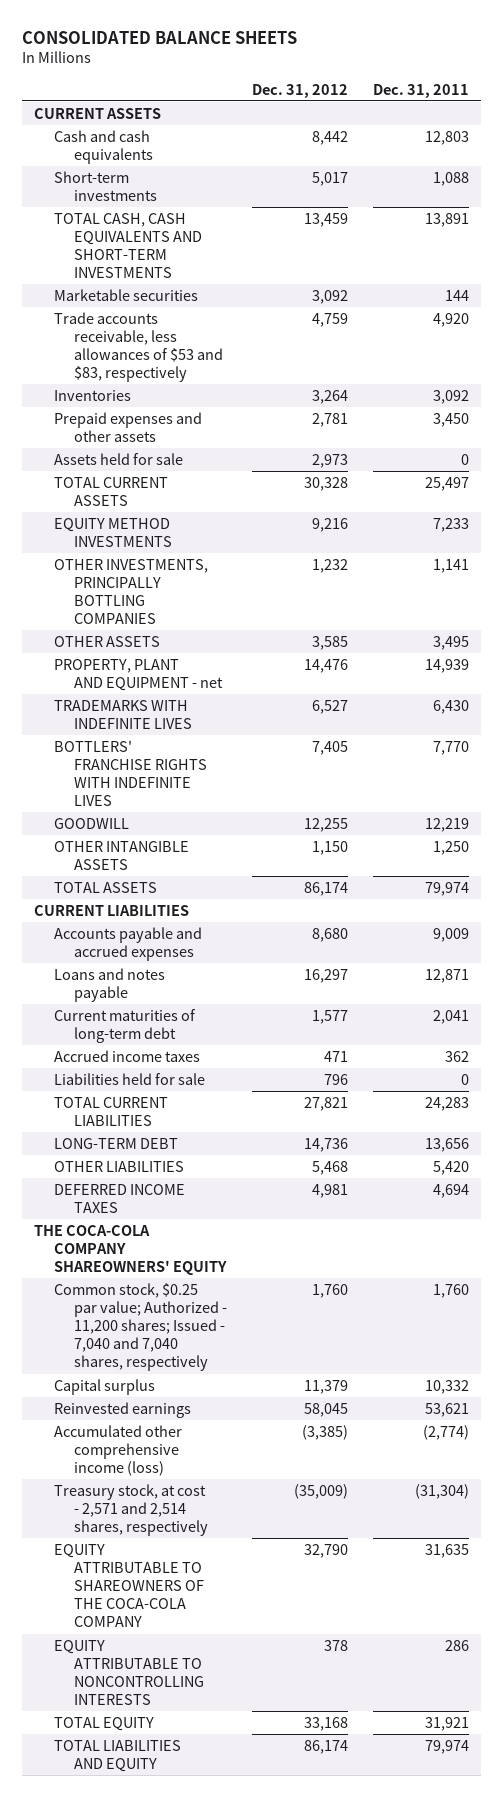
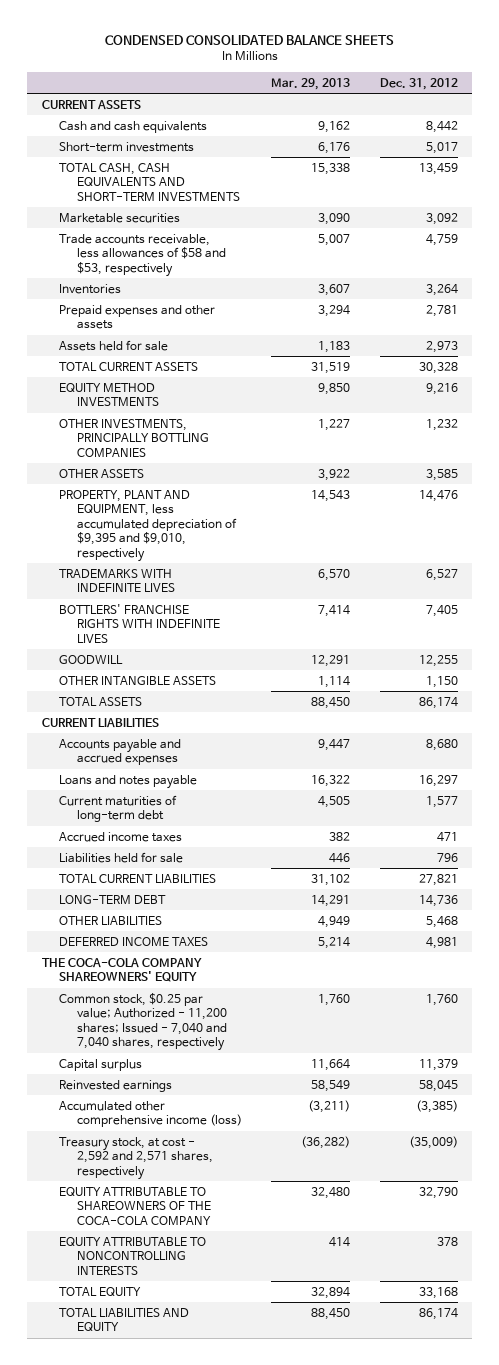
[21,31,297,45] CONSOLIDATED BALANCE SHEETS -> [104,34,394,45] CONDENSED CONSOLIDATED BALANCE SHEETS
[372,83,469,98] Dec. 31, 2011 -> none
none -> [271,77,351,90] Mar. 29, 2013
[53,311,223,383] Trade accounts receivable, less allowances of $53 and $83, respectively -> [59,233,226,277] Trade accounts receivable, less allowances of $58 and $53, respectively
[53,658,223,691] PROPERTY, PLANT AND EQUIPMENT - net -> [59,489,237,562] PROPERTY, PLANT AND EQUIPMENT, less accumulated depreciation of $9,395 and $9,010, respectively
[53,1483,208,1537] Treasury stock, at cost - 2,571 and 2,514 shares, respectively -> [59,1136,213,1180] Treasury stock, at cost - 2,592 and 2,571 shares, respectively

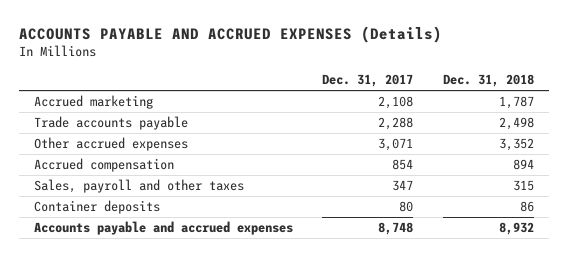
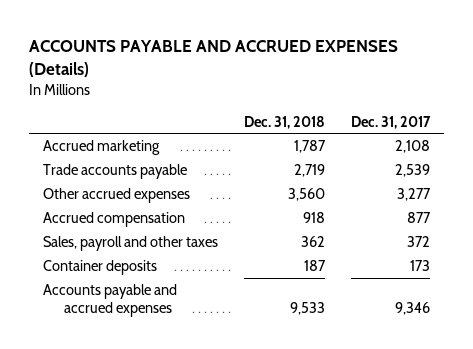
[378,117,414,131] 2,288 -> [395,164,431,178] 2,539
[499,117,535,131] 2,498 -> [293,164,325,178] 2,719
[378,138,414,152] 3,071 -> [397,188,432,202] 3,277
[499,138,535,152] 3,352 -> [287,188,325,202] 3,560
[392,159,414,171] 854 -> [407,212,432,224] 877
[513,159,535,171] 894 -> [302,212,325,224] 918
[392,180,414,192] 347 -> [407,236,431,248] 372
[513,180,535,192] 315 -> [300,236,325,248] 362
[399,201,414,213] 80 -> [410,260,431,272] 173
[520,201,535,213] 86 -> [303,260,326,272] 187
[378,222,414,236] 8,748 -> [395,302,431,316] 9,346
[499,222,535,236] 8,932 -> [289,302,325,316] 9,533

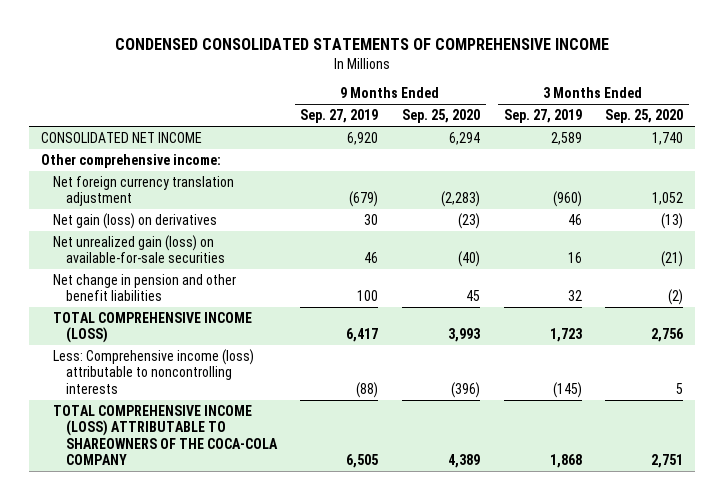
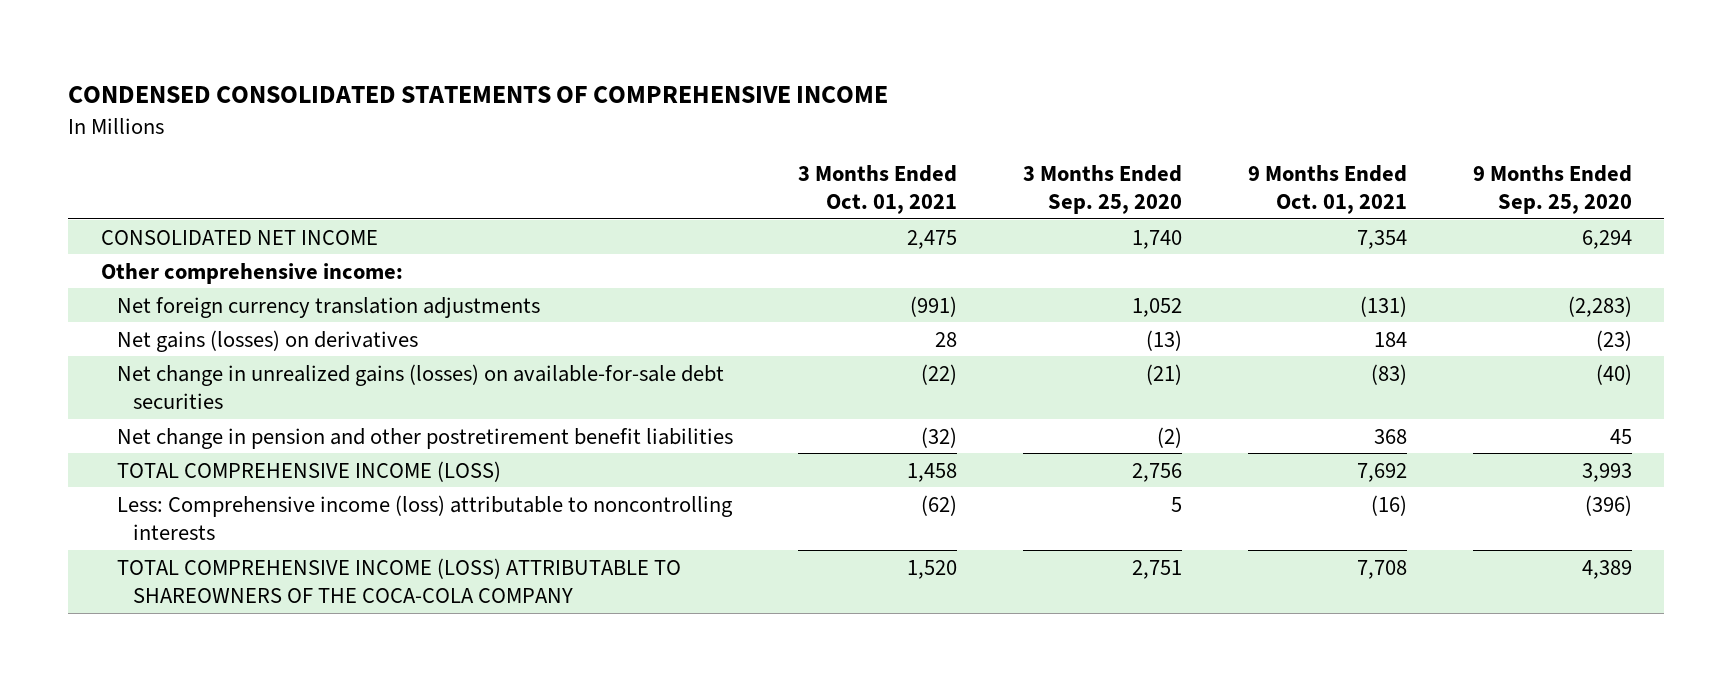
[300,109,379,124] Sep. 27, 2019 -> none
[503,109,582,124] Sep. 27, 2019 -> none
none -> [798,164,958,215] 3 Months Ended Oct. 01, 2021
none -> [1247,164,1407,215] 9 Months Ended Oct. 01, 2021
[53,175,235,207] Net foreign currency translation adjustment -> [116,296,540,318] Net foreign currency translation adjustments
[53,212,218,229] Net gain (loss) on derivatives -> [116,329,418,352] Net gains (losses) on derivatives
[53,234,225,264] Net unrealized gain (loss) on available-for-sale securities -> [116,363,724,409] Net change in unrealized gains (losses) on available-for-sale debt securities
[53,273,237,302] Net change in pension and other benefit liabilities -> [116,427,733,449] Net change in pension and other postretirement benefit liabilities

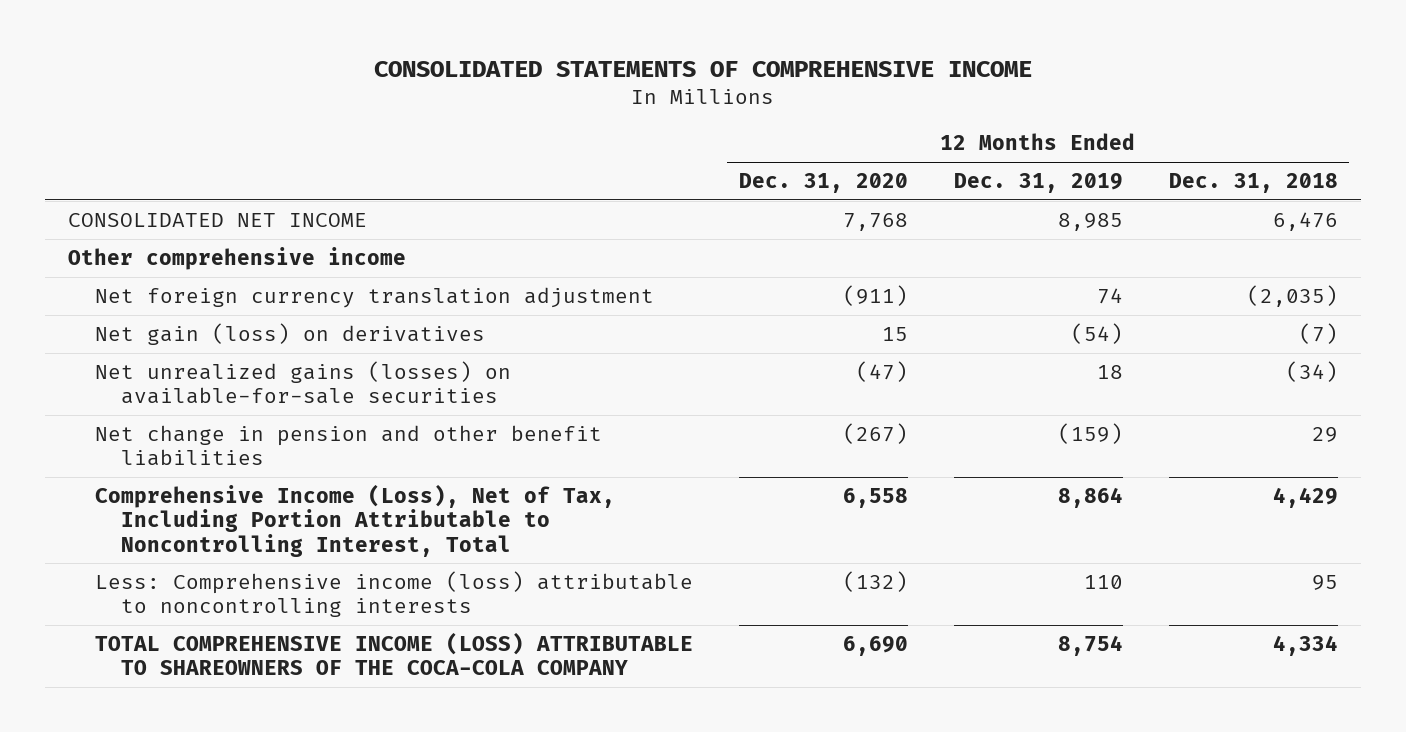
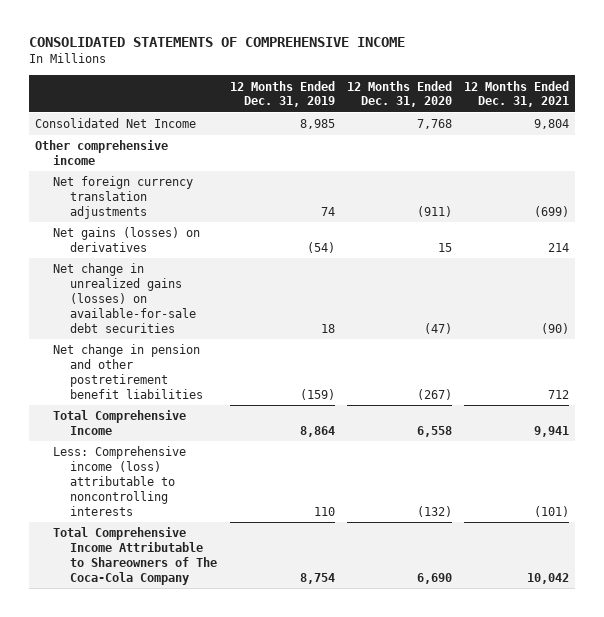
[1168,173,1338,194] Dec. 31, 2018 -> none
none -> [464,80,570,108] 12 Months Ended Dec. 31, 2021
[68,212,368,227] CONSOLIDATED NET INCOME -> [34,118,196,129] Consolidated Net Income
[94,286,654,308] Net foreign currency translation adjustment -> [52,176,193,219] Net foreign currency translation adjustments
[94,322,485,345] Net gain (loss) on derivatives -> [52,227,200,252] Net gains (losses) on derivatives
[94,360,511,405] Net unrealized gains (losses) on available-for-sale securities -> [52,263,197,333] Net change in unrealized gains (losses) on available-for-sale debt securities
[94,424,602,467] Net change in pension and other benefit liabilities -> [52,344,204,399] Net change in pension and other postretirement benefit liabilities
[94,483,615,557] Comprehensive Income (Loss), Net of Tax, Including Portion Attributable to Noncontrolling Interest, Total -> [52,410,186,435] Total Comprehensive Income
[94,631,693,676] TOTAL COMPREHENSIVE INCOME (LOSS) ATTRIBUTABLE TO SHAREOWNERS OF THE COCA-COLA COMPANY -> [52,527,218,585] Total Comprehensive Income Attributable to Shareowners of The Coca-Cola Company

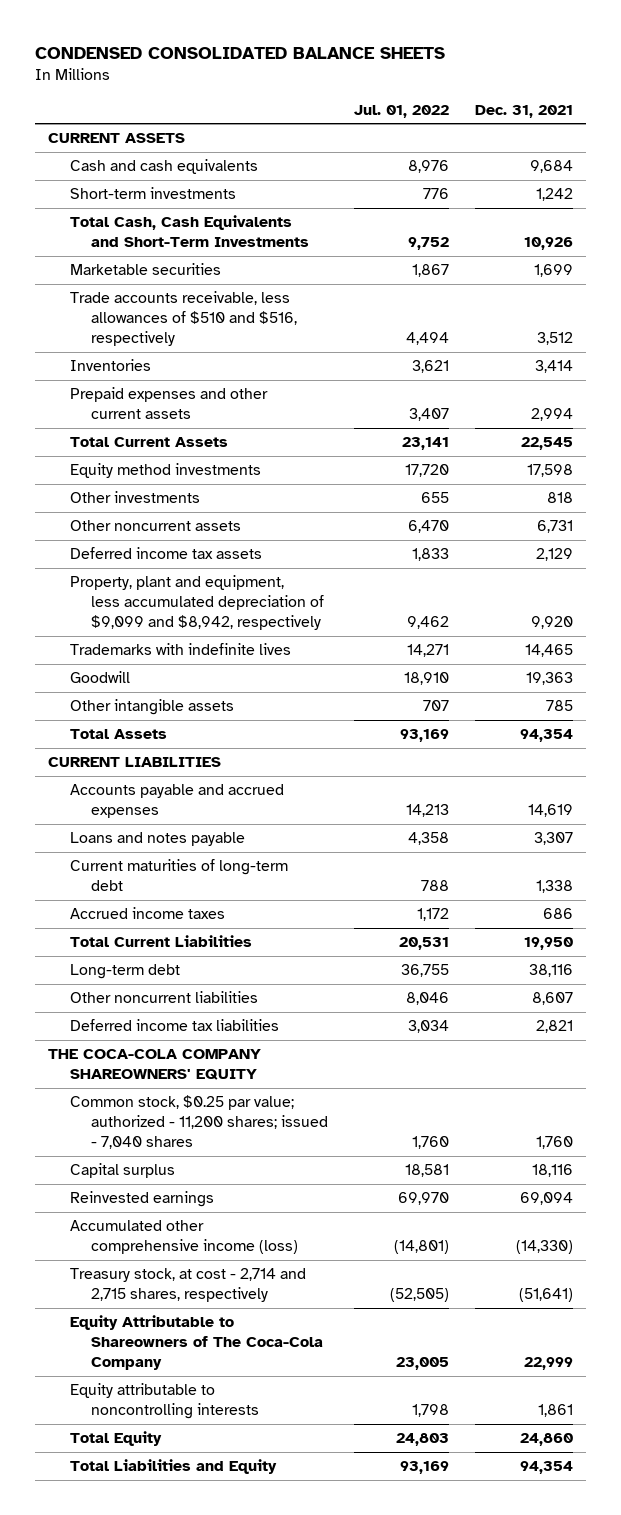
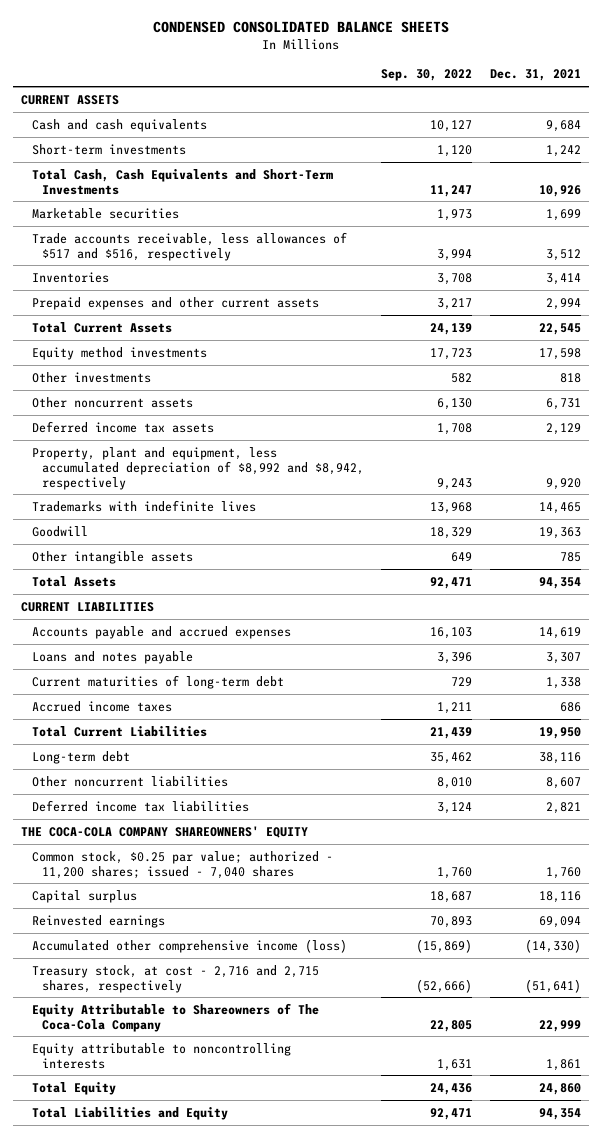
[354,104,450,118] Jul. 01, 2022 -> none
none -> [381,69,473,82] Sep. 30, 2022
[69,291,298,347] Trade accounts receivable, less allowances of $510 and $516, respectively -> [31,231,347,261] Trade accounts receivable, less allowances of $517 and $516, respectively
[69,575,325,631] Property, plant and equipment, less accumulated depreciation of $9,099 and $8,942, respectively -> [31,446,364,490] Property, plant and equipment, less accumulated depreciation of $8,992 and $8,942, respectively
[69,1268,306,1303] Treasury stock, at cost - 2,714 and 2,715 shares, respectively -> [31,964,319,993] Treasury stock, at cost - 2,716 and 2,715 shares, respectively

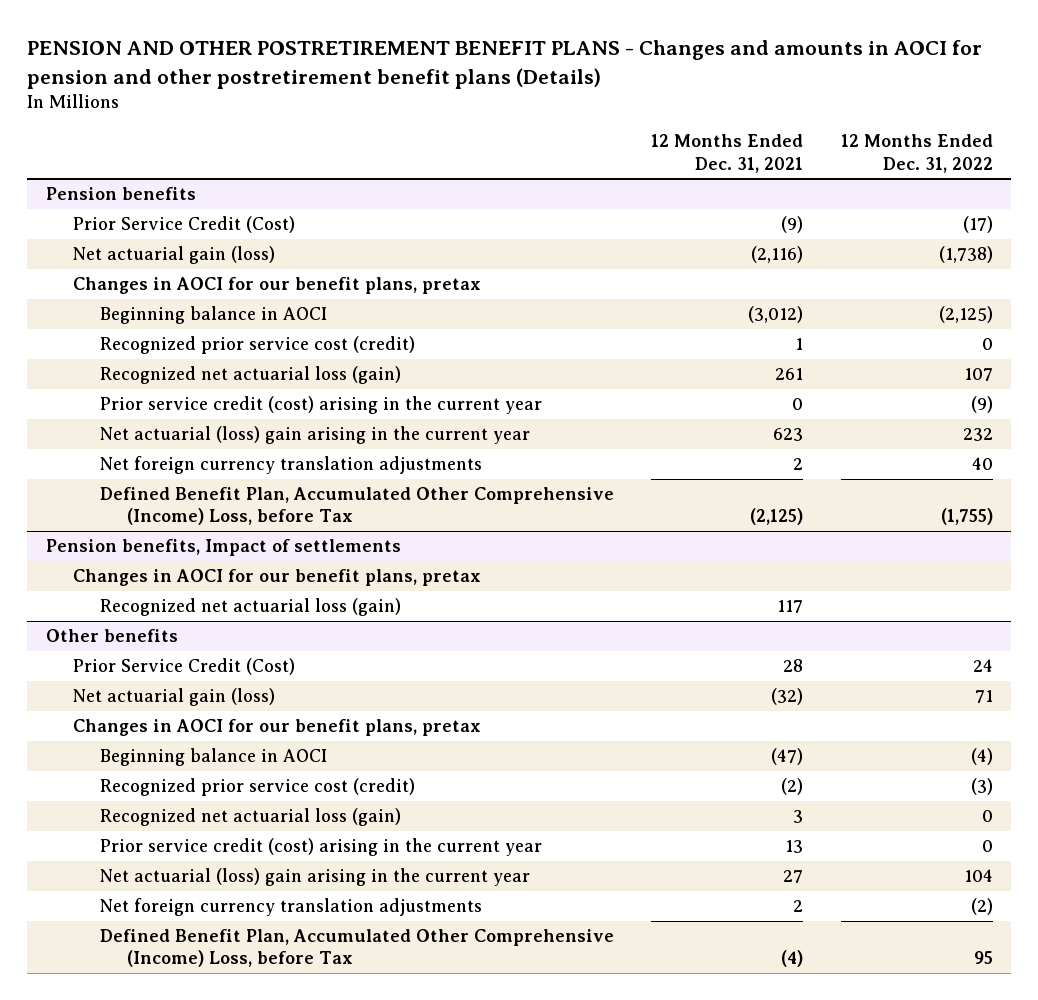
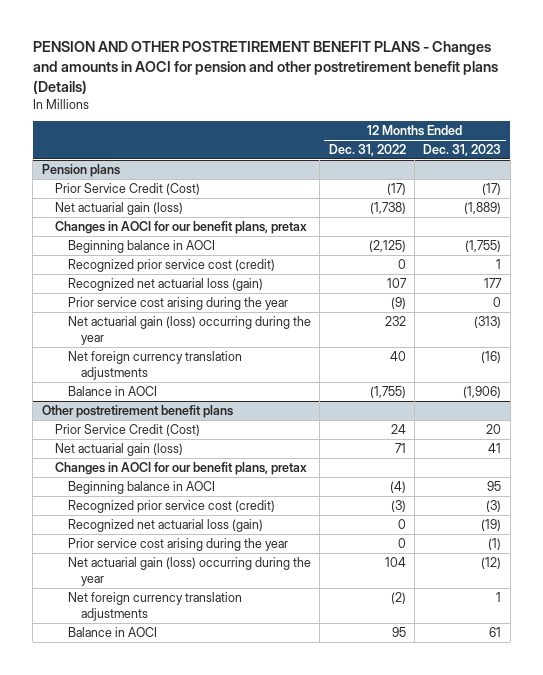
[651,134,804,173] 12 Months Ended Dec. 31, 2021 -> none
none -> [423,144,502,157] Dec. 31, 2023
[45,187,196,201] Pension benefits -> [41,164,120,178] Pension plans
[99,396,542,415] Prior service credit (cost) arising in the current year -> [67,297,288,311] Prior service cost arising during the year
[99,426,530,445] Net actuarial (loss) gain arising in the current year -> [67,316,311,345] Net actuarial gain (loss) occurring during the year
[45,539,401,557] Pension benefits, Impact of settlements -> none
[72,569,481,587] Changes in AOCI for our benefit plans, pretax -> none
[99,598,401,617] Recognized net actuarial loss (gain) -> none
[99,487,614,526] Defined Benefit Plan, Accumulated Other Comprehensive (Income) Loss, before Tax -> [67,386,157,397] Balance in AOCI
[45,629,178,643] Other benefits -> [41,405,233,419] Other postretirement benefit plans
[99,838,542,857] Prior service credit (cost) arising in the current year -> [67,538,288,552] Prior service cost arising during the year
[99,868,530,887] Net actuarial (loss) gain arising in the current year -> [67,557,311,586] Net actuarial gain (loss) occurring during the year
[99,929,614,968] Defined Benefit Plan, Accumulated Other Comprehensive (Income) Loss, before Tax -> [67,627,157,638] Balance in AOCI

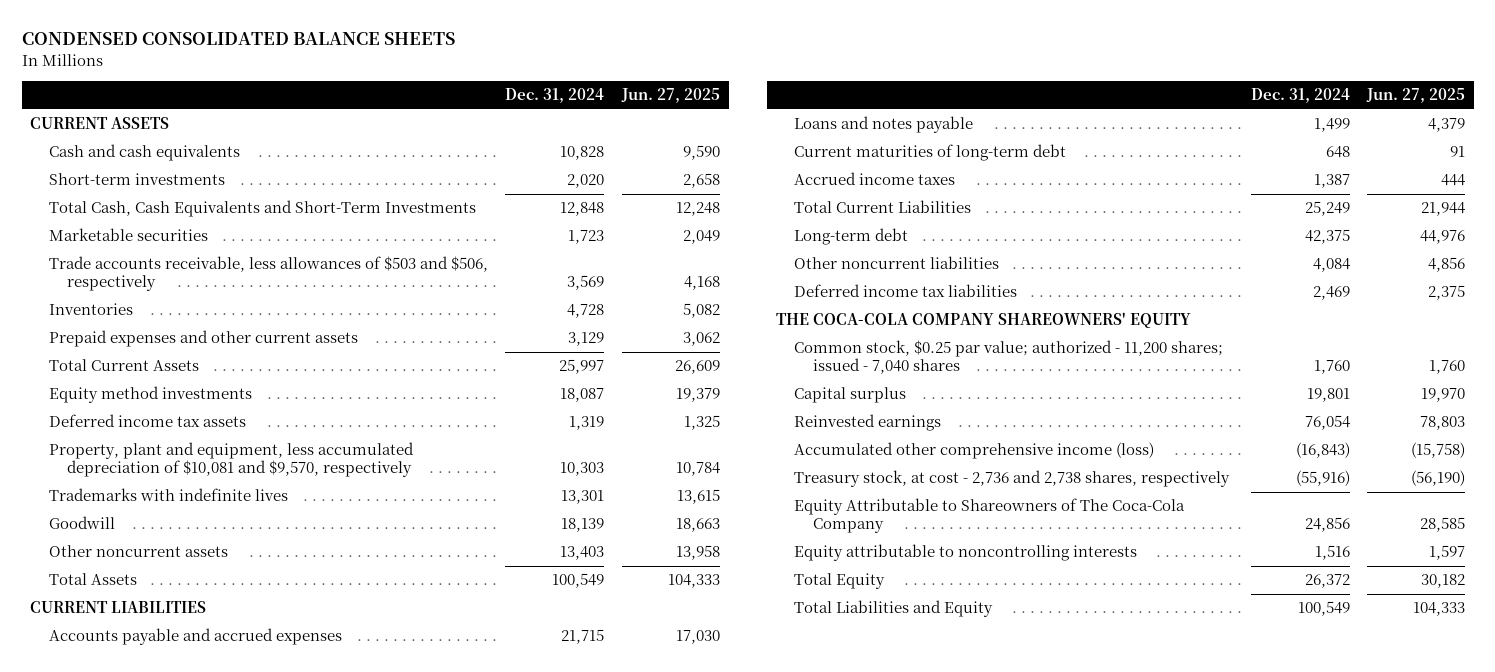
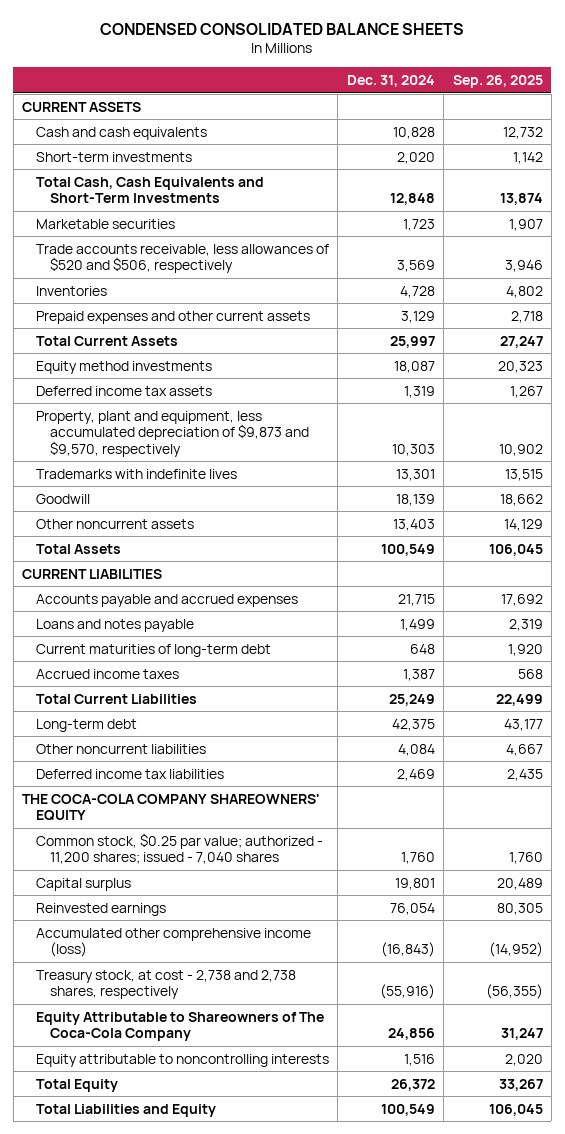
[620,88,720,104] Jun. 27, 2025 -> none
none -> [452,74,543,88] Sep. 26, 2025
[48,256,488,292] Trade accounts receivable, less allowances of $503 and $506, respectively -> [36,243,330,274] Trade accounts receivable, less allowances of $520 and $506, respectively
[48,442,414,478] Property, plant and equipment, less accumulated depreciation of $10,081 and $9,570, respectively -> [36,410,310,457] Property, plant and equipment, less accumulated depreciation of $9,873 and $9,570, respectively
[794,470,1231,488] Treasury stock, at cost - 2,736 and 2,738 shares, respectively -> [36,969,297,1000] Treasury stock, at cost - 2,738 and 2,738 shares, respectively

